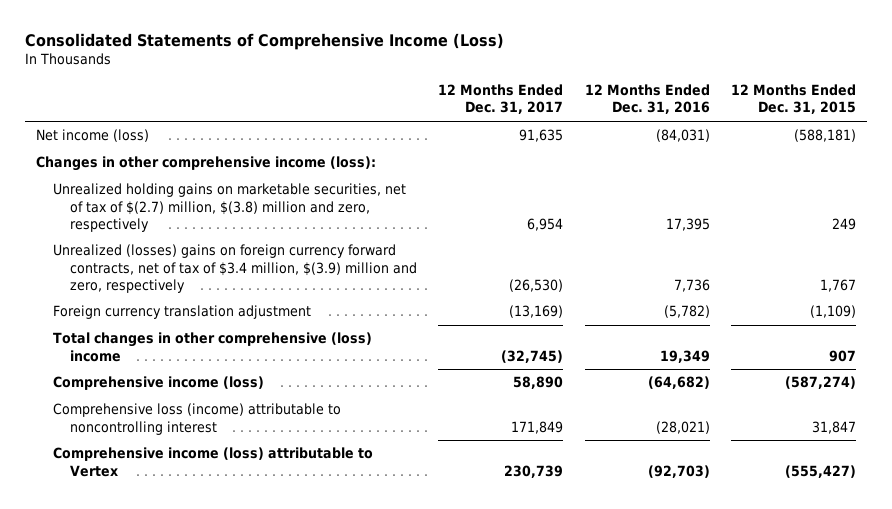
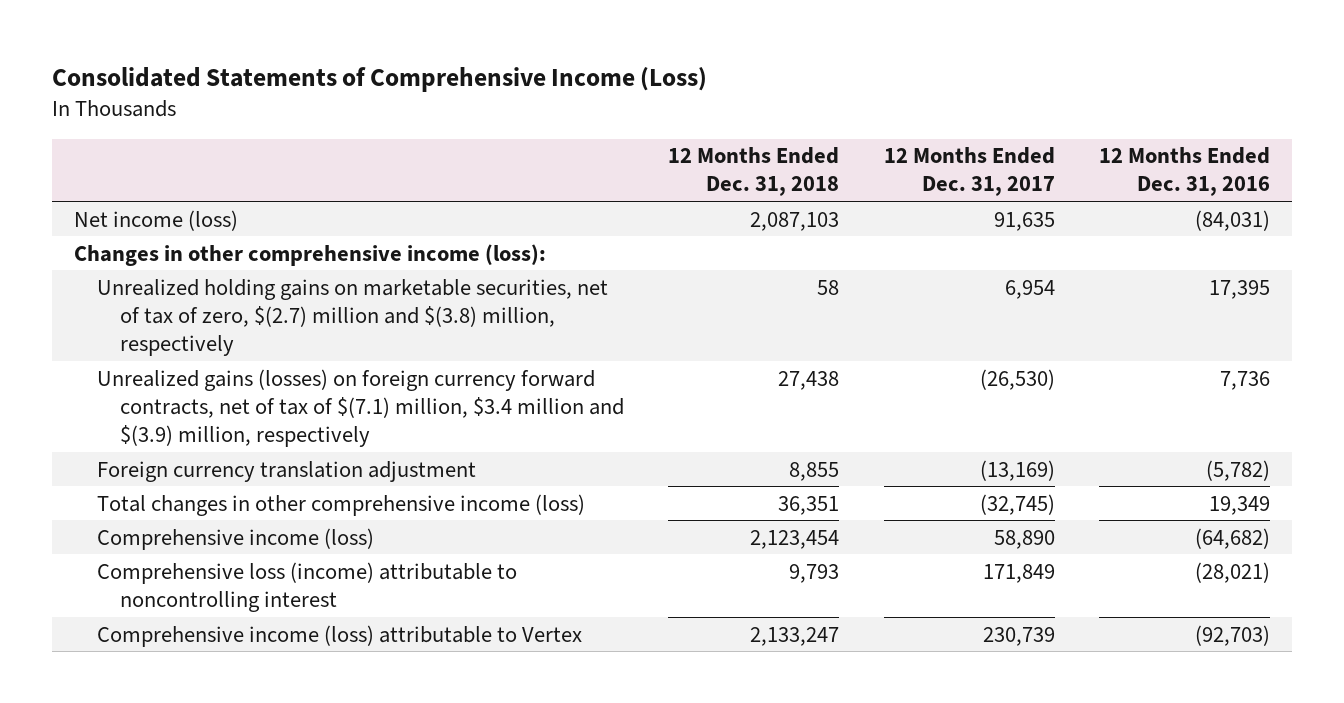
[731,84,857,115] 12 Months Ended Dec. 31, 2015 -> none
none -> [668,147,840,197] 12 Months Ended Dec. 31, 2018
[52,183,406,232] Unrealized holding gains on marketable securities, net of tax of $(2.7) million, $(3.8) million and zero, respectively -> [96,278,608,356] Unrealized holding gains on marketable securities, net of tax of zero, $(2.7) million and $(3.8) million, respectively
[52,244,417,293] Unrealized (losses) gains on foreign currency forward contracts, net of tax of $3.4 million, $(3.9) million and zero, respectively -> [96,368,624,447] Unrealized gains (losses) on foreign currency forward contracts, net of tax of $(7.1) million, $3.4 million and $(3.9) million, respectively
[52,332,372,362] Total changes in other comprehensive (loss) income -> [96,493,585,516] Total changes in other comprehensive income (loss)

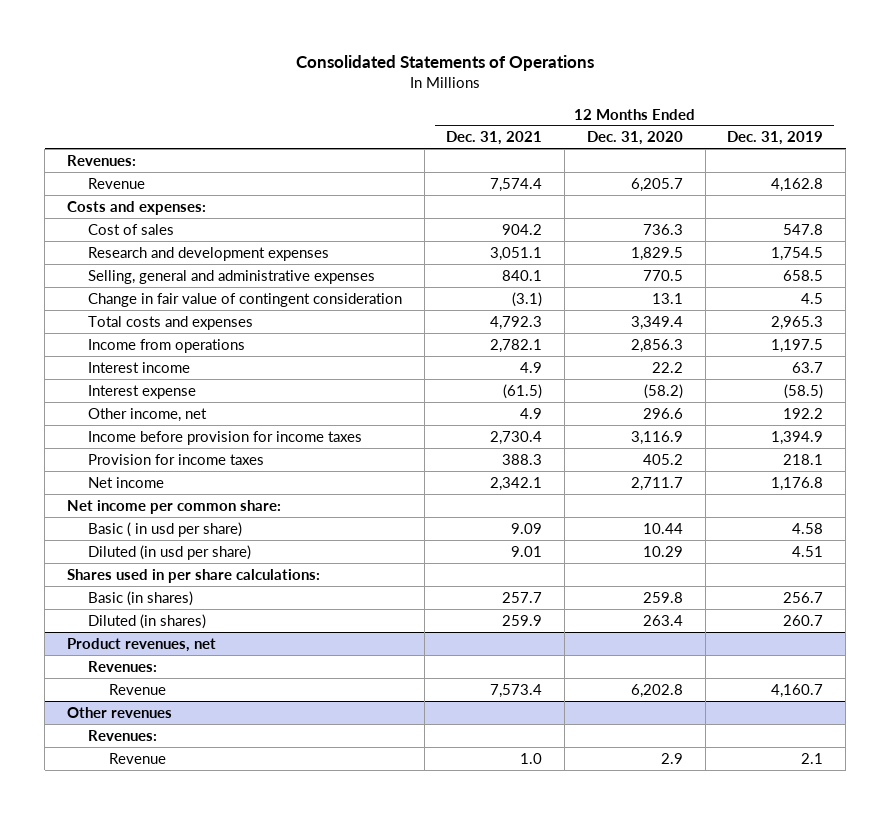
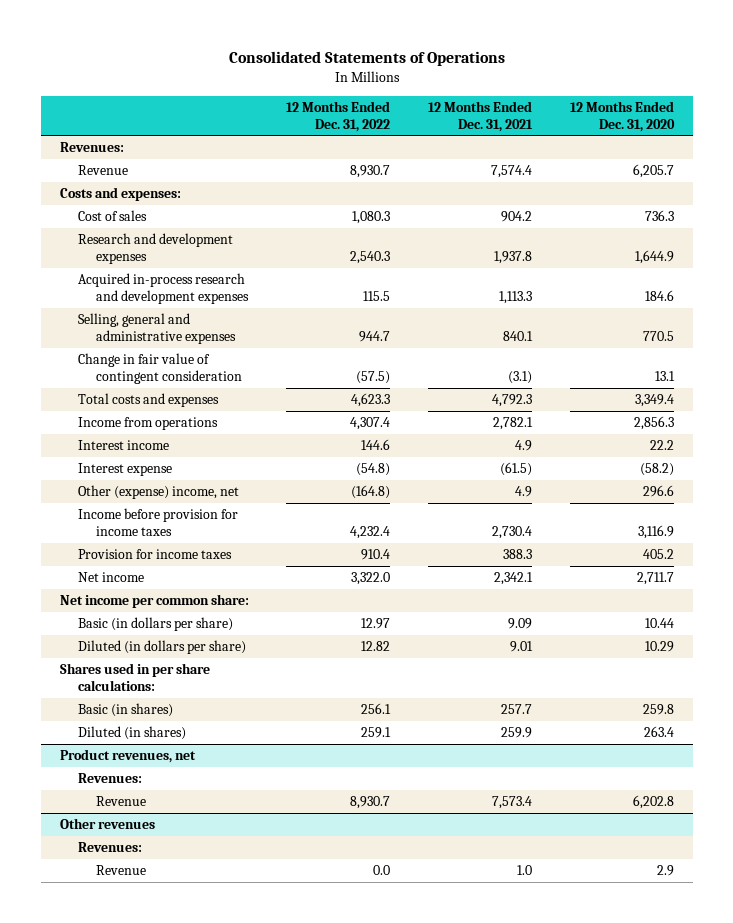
[727,131,824,146] Dec. 31, 2019 -> none
none -> [286,100,391,132] 12 Months Ended Dec. 31, 2022
[490,246,543,261] 3,051.1 -> [493,250,532,264] 1,937.8
[630,246,683,261] 1,829.5 -> [634,249,674,264] 1,644.9
none -> [77,273,249,304] Acquired in-process research and development expenses
[87,407,207,422] Other income, net -> [77,485,239,500] Other (expense) income, net
[87,521,242,537] Basic ( in usd per share) -> [77,617,233,632] Basic (in dollars per share)
[87,544,251,560] Diluted (in usd per share) -> [77,640,246,655] Diluted (in dollars per share)

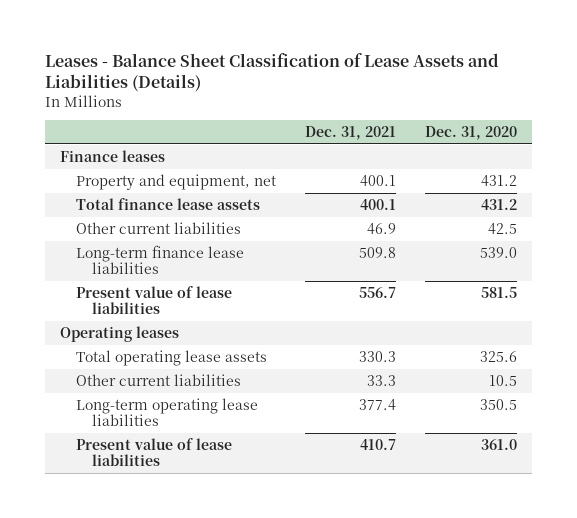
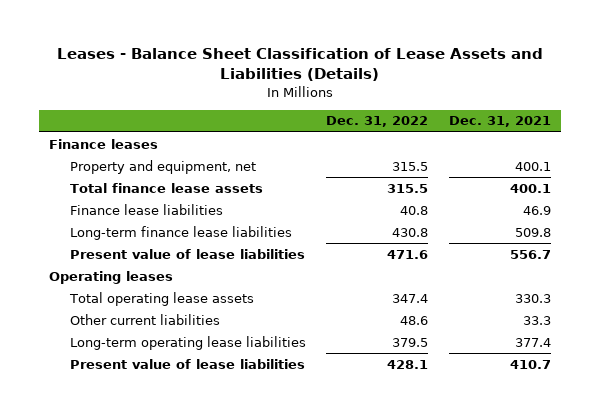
[425,126,518,141] Dec. 31, 2020 -> none
none -> [326,116,429,128] Dec. 31, 2022
[75,221,241,234] Other current liabilities -> [69,203,223,215] Finance lease liabilities

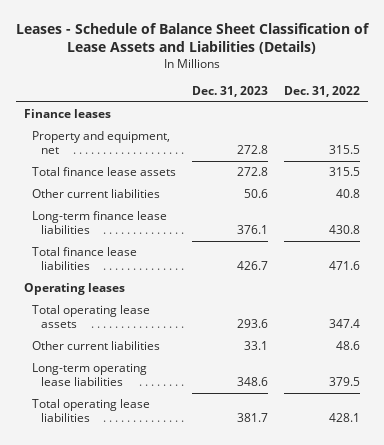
[56,48,543,82] Leases - Balance Sheet Classification of Lease Assets and Liabilities (Details) -> [15,22,370,55] Leases - Schedule of Balance Sheet Classification of Lease Assets and Liabilities (Details)
[448,116,551,128] Dec. 31, 2021 -> none
none -> [192,85,269,97] Dec. 31, 2023
[69,203,223,215] Finance lease liabilities -> [32,189,161,199] Other current liabilities
[69,248,305,259] Present value of lease liabilities -> [32,247,138,270] Total finance lease liabilities
[69,358,305,369] Present value of lease liabilities -> [32,399,151,422] Total operating lease liabilities

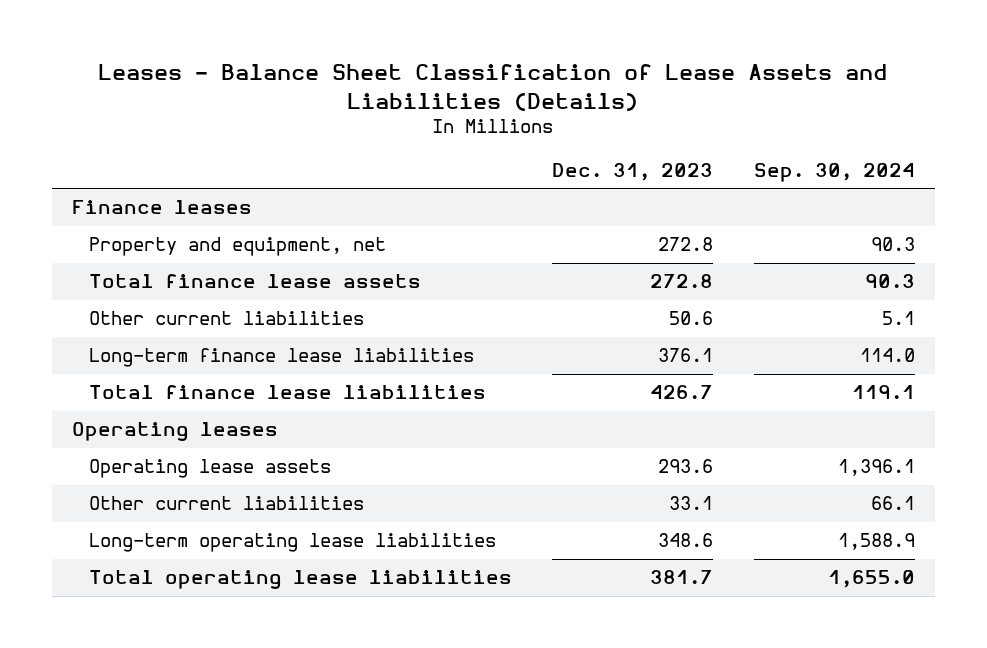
[15,22,370,55] Leases - Schedule of Balance Sheet Classification of Lease Assets and Liabilities (Details) -> [98,64,888,111] Leases - Balance Sheet Classification of Lease Assets and Liabilities (Details)
[284,85,361,97] Dec. 31, 2022 -> none
none -> [753,163,915,183] Sep. 30, 2024
[32,305,151,328] Total operating lease assets -> [88,459,331,479] Operating lease assets

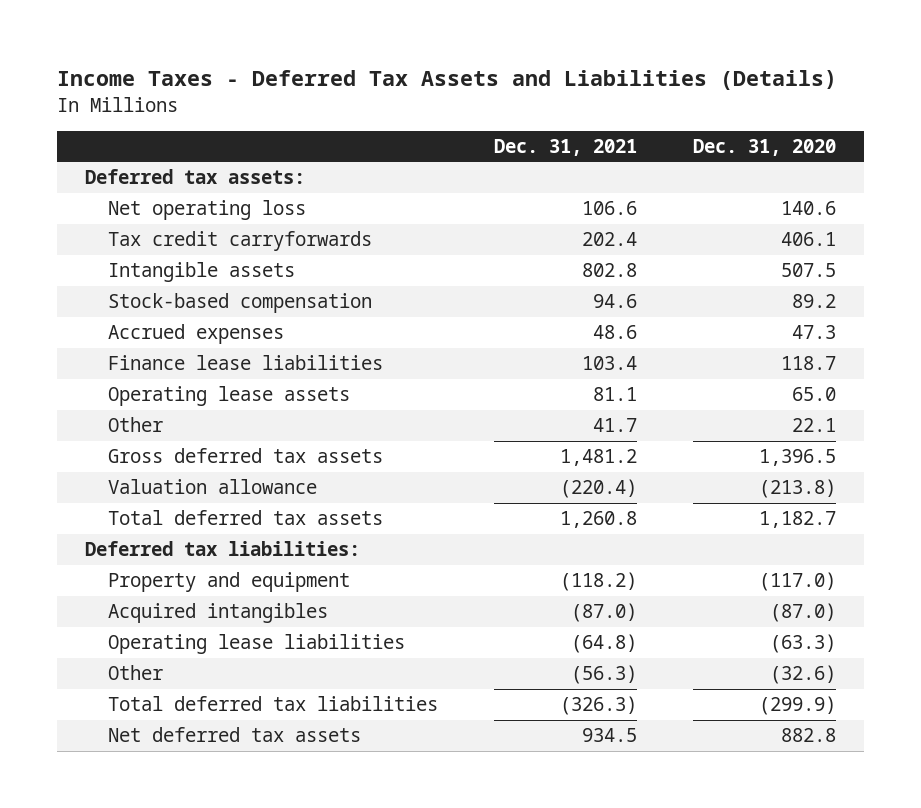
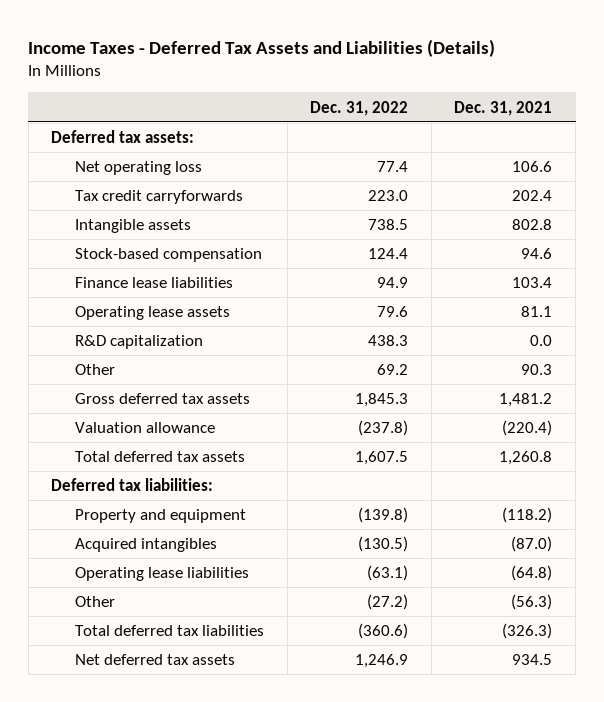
[693,138,837,156] Dec. 31, 2020 -> none
none -> [310,100,409,116] Dec. 31, 2022
[108,324,285,345] Accrued expenses -> none
none -> [74,335,203,350] R&D capitalization
[593,418,638,433] 41.7 -> [521,364,553,376] 90.3

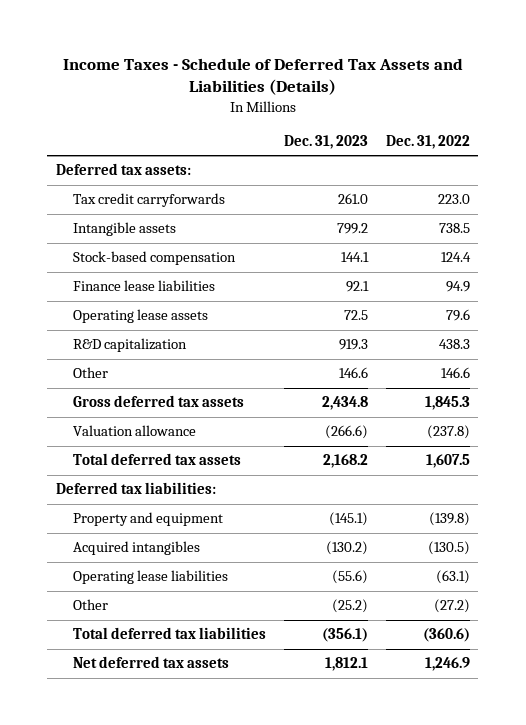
[28,38,496,57] Income Taxes - Deferred Tax Assets and Liabilities (Details) -> [62,57,463,96] Income Taxes - Schedule of Deferred Tax Assets and Liabilities (Details)
[454,100,553,116] Dec. 31, 2021 -> none
none -> [283,134,368,149] Dec. 31, 2023
[74,161,202,176] Net operating loss -> none
[377,364,409,376] 69.2 -> [440,367,470,379] 146.6

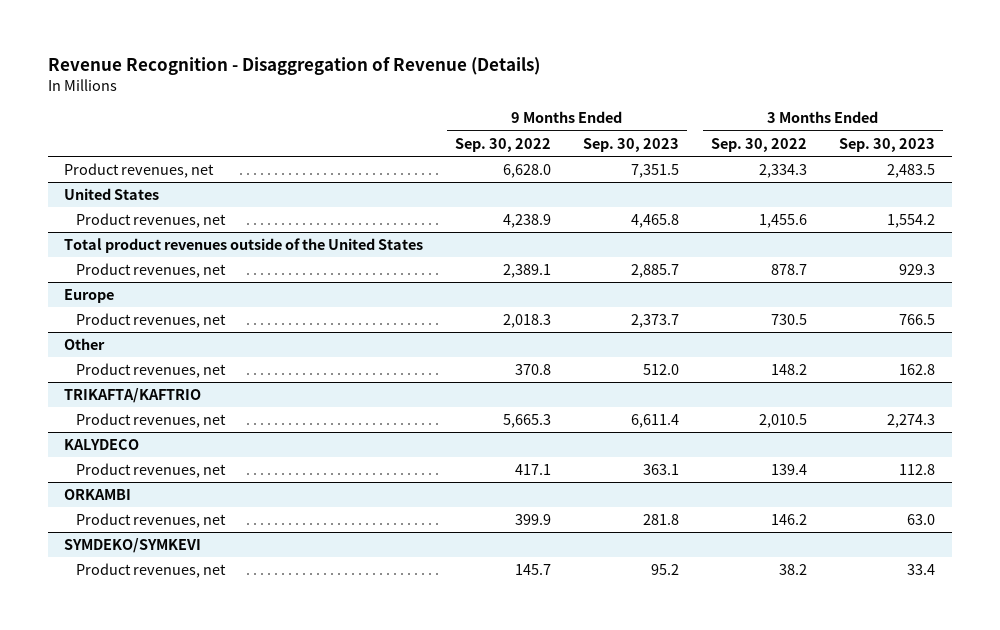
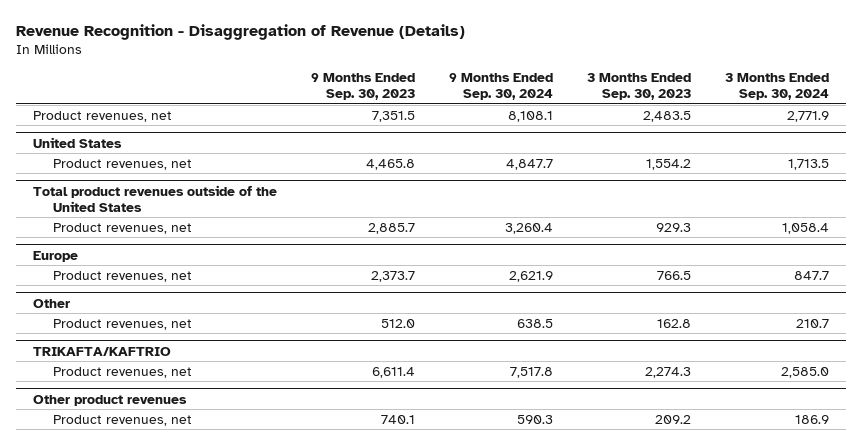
[455,137,552,152] Sep. 30, 2022 -> none
[711,137,808,152] Sep. 30, 2022 -> none
none -> [449,73,554,101] 9 Months Ended Sep. 30, 2024
none -> [725,73,830,101] 3 Months Ended Sep. 30, 2024
[64,439,140,451] KALYDECO -> none
[64,489,132,501] ORKAMBI -> none
[75,513,226,529] Product revenues, net -> none
[64,538,202,554] SYMDEKO/SYMKEVI -> none
[75,563,226,579] Product revenues, net -> none
none -> [32,394,187,406] Other product revenues
[643,464,680,476] 363.1 -> [380,414,415,424] 740.1
[899,464,936,476] 112.8 -> [655,414,692,424] 209.2

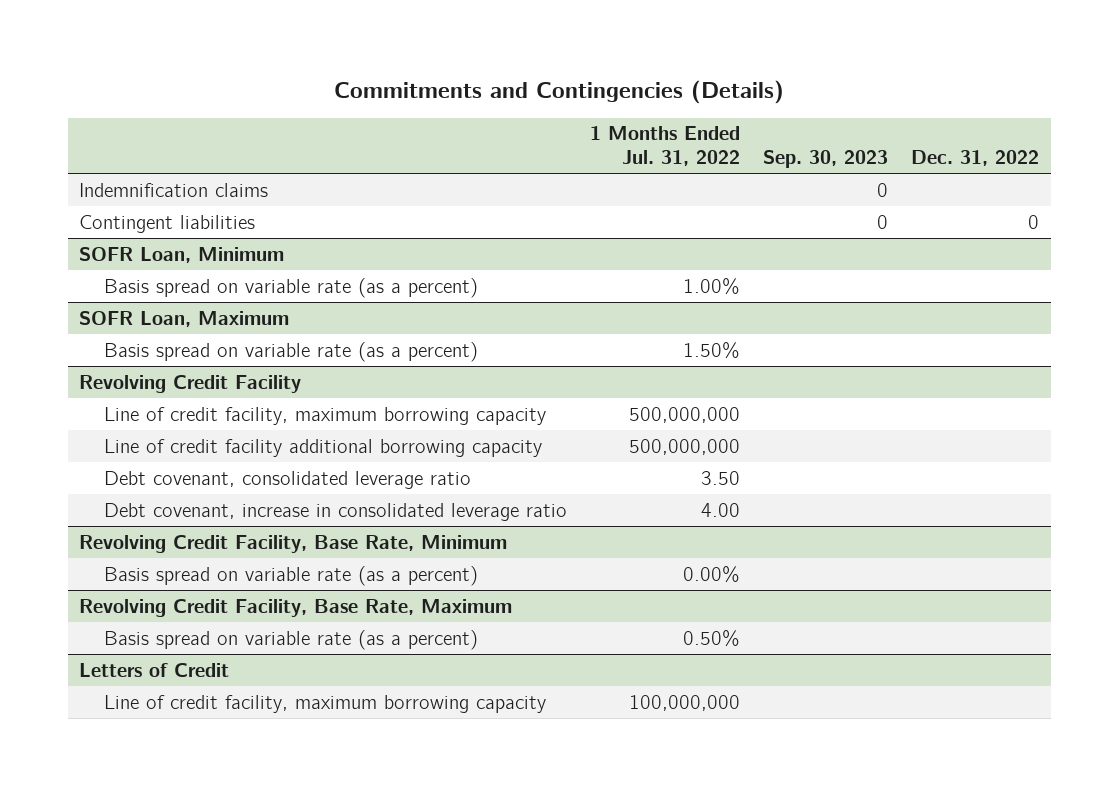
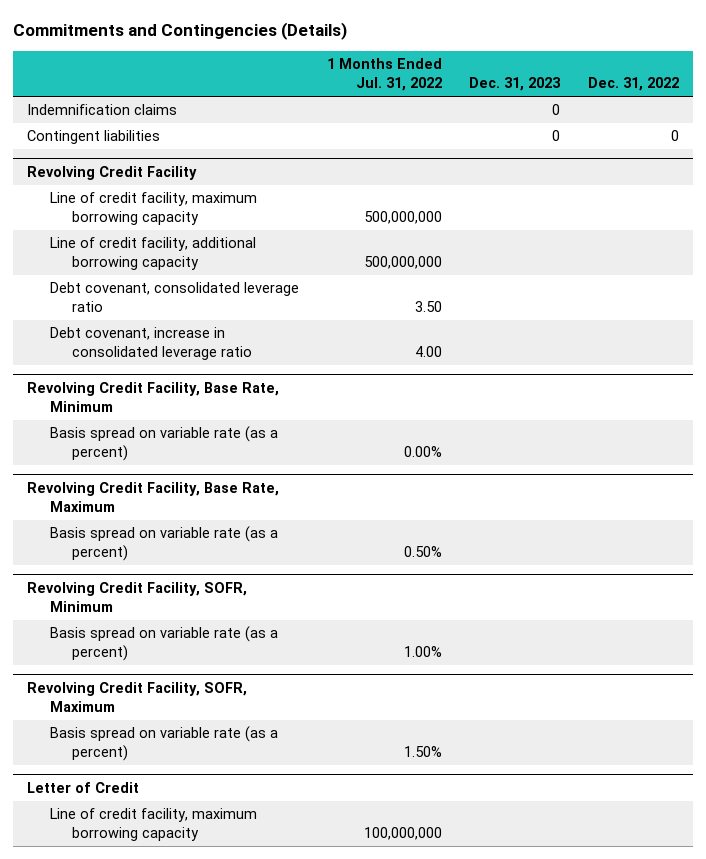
[763,149,889,168] Sep. 30, 2023 -> none
none -> [469,77,562,92] Dec. 31, 2023
[79,246,285,263] SOFR Loan, Minimum -> none
[104,277,479,298] Basis spread on variable rate (as a percent) -> none
[79,310,290,327] SOFR Loan, Maximum -> none
[104,341,479,362] Basis spread on variable rate (as a percent) -> none
[104,438,543,457] Line of credit facility additional borrowing capacity -> [49,237,256,271] Line of credit facility, additional borrowing capacity
none -> [27,581,248,612] Revolving Credit Facility, SOFR, Minimum
none -> [49,626,278,662] Basis spread on variable rate (as a percent)
none -> [27,681,248,712] Revolving Credit Facility, SOFR, Maximum
none -> [49,726,278,762] Basis spread on variable rate (as a percent)
[79,662,230,677] Letters of Credit -> [27,781,140,793] Letter of Credit

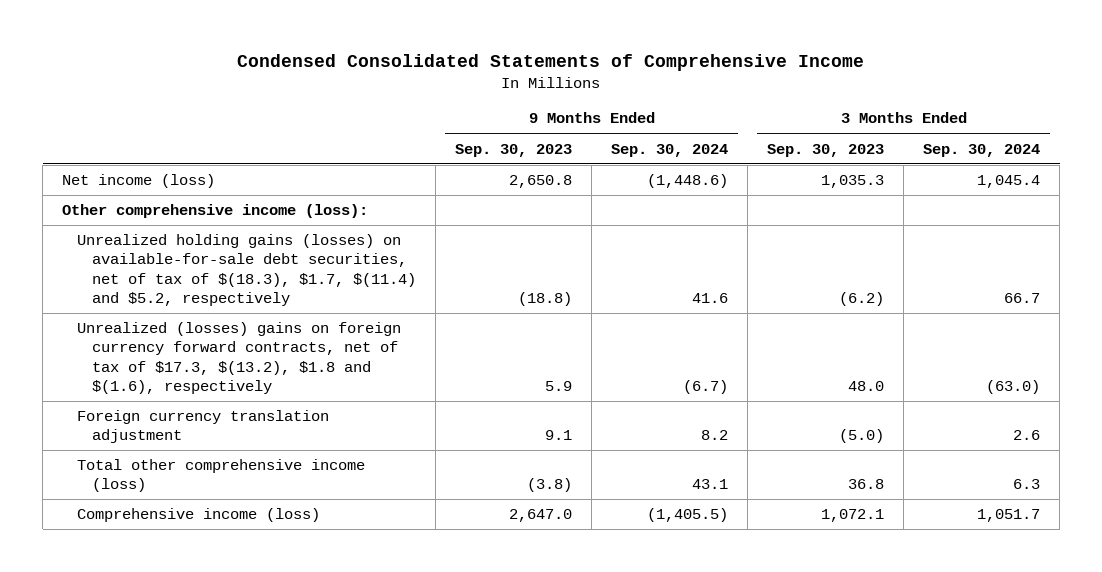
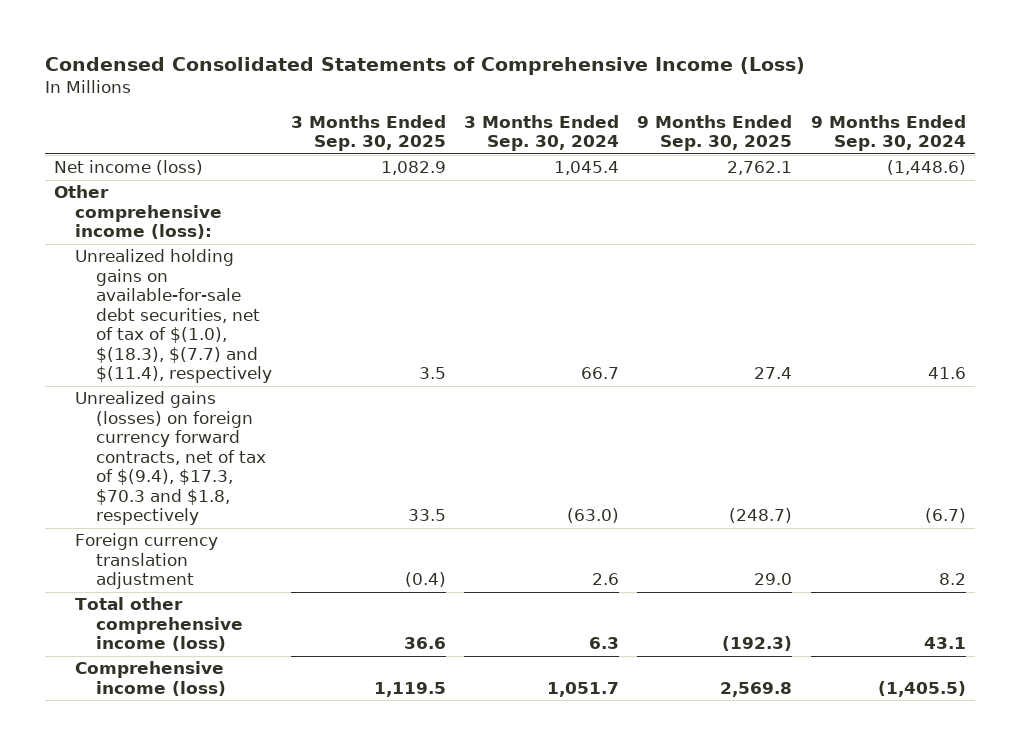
[237,53,865,71] Condensed Consolidated Statements of Comprehensive Income -> [44,56,805,75] Condensed Consolidated Statements of Comprehensive Income (Loss)
[455,143,573,157] Sep. 30, 2023 -> none
[767,143,885,157] Sep. 30, 2023 -> none
none -> [290,114,446,152] 3 Months Ended Sep. 30, 2025
none -> [637,114,793,152] 9 Months Ended Sep. 30, 2025
[77,234,417,306] Unrealized holding gains (losses) on available-for-sale debt securities, net of tax of $(18.3), $1.7, $(11.4) and $5.2, respectively -> [75,249,273,384] Unrealized holding gains on available-for-sale debt securities, net of tax of $(1.0), $(18.3), $(7.7) and $(11.4), respectively
[77,322,402,394] Unrealized (losses) gains on foreign currency forward contracts, net of tax of $17.3, $(13.2), $1.8 and $(1.6), respectively -> [75,391,267,526] Unrealized gains (losses) on foreign currency forward contracts, net of tax of $(9.4), $17.3, $70.3 and $1.8, respectively

